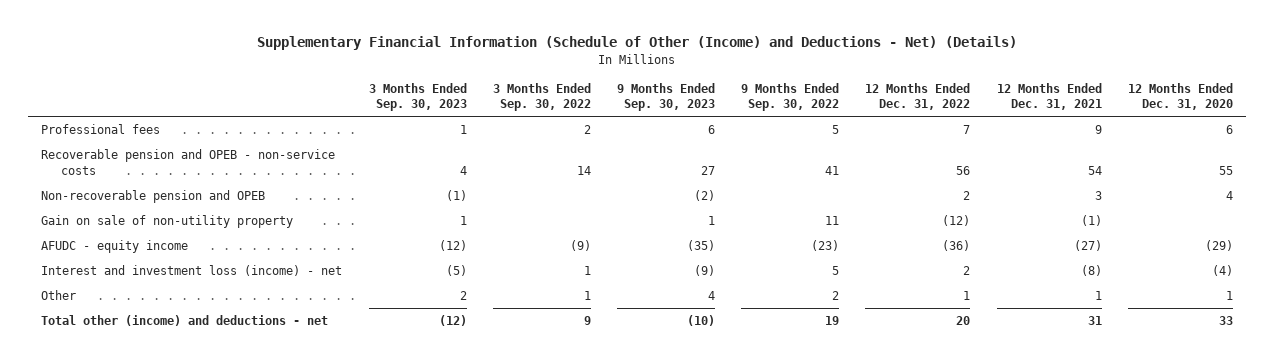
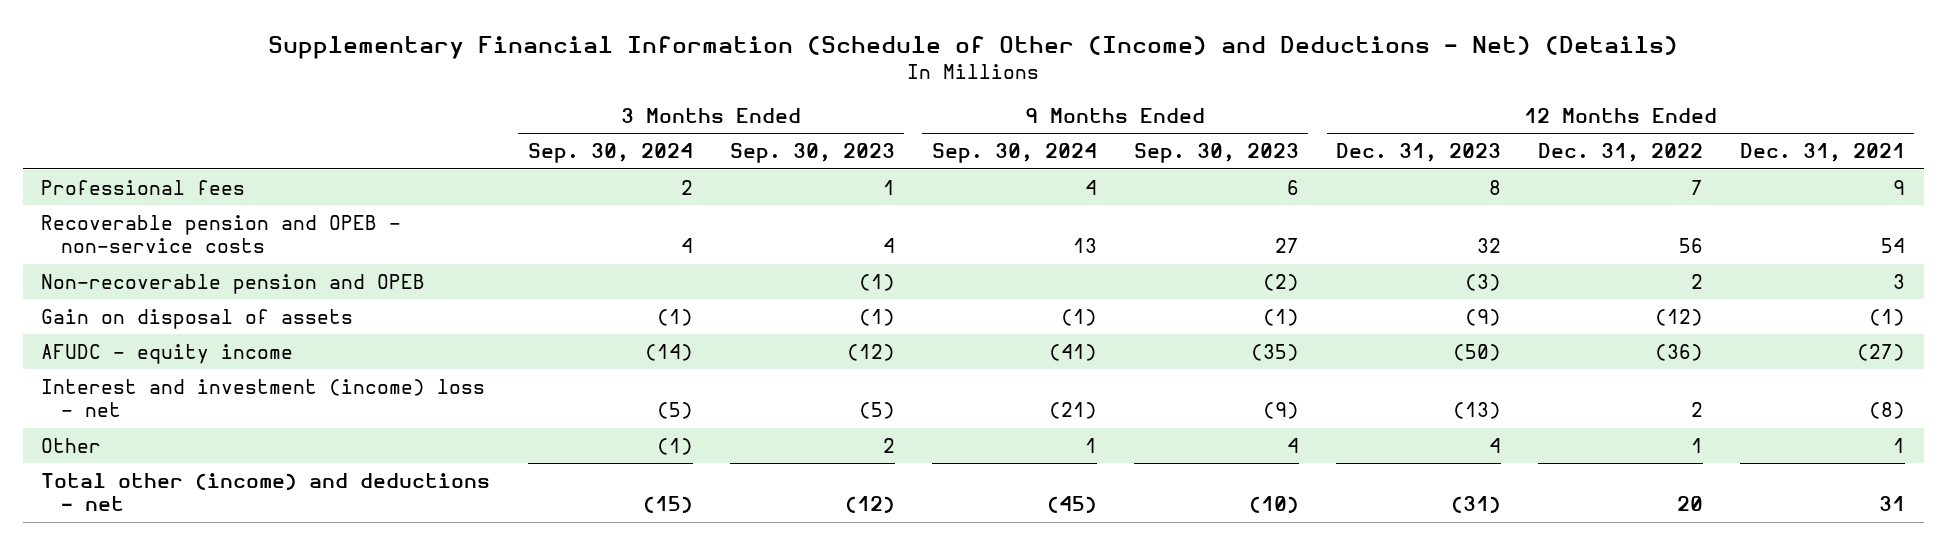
[492,82,591,112] 3 Months Ended Sep. 30, 2022 -> none
[741,82,840,112] 9 Months Ended Sep. 30, 2022 -> none
[1127,82,1233,111] 12 Months Ended Dec. 31, 2020 -> none
none -> [527,143,693,164] Sep. 30, 2024
none -> [931,143,1097,164] Sep. 30, 2024
none -> [1335,143,1501,163] Dec. 31, 2023
[41,215,294,229] Gain on sale of non-utility property -> [41,309,354,330] Gain on disposal of assets
[459,216,467,226] 1 -> [858,309,895,327] (1)
[708,216,716,226] 1 -> [1262,309,1299,327] (1)
[41,265,343,277] Interest and investment loss (income) - net -> [41,379,486,418] Interest and investment (income) loss - net

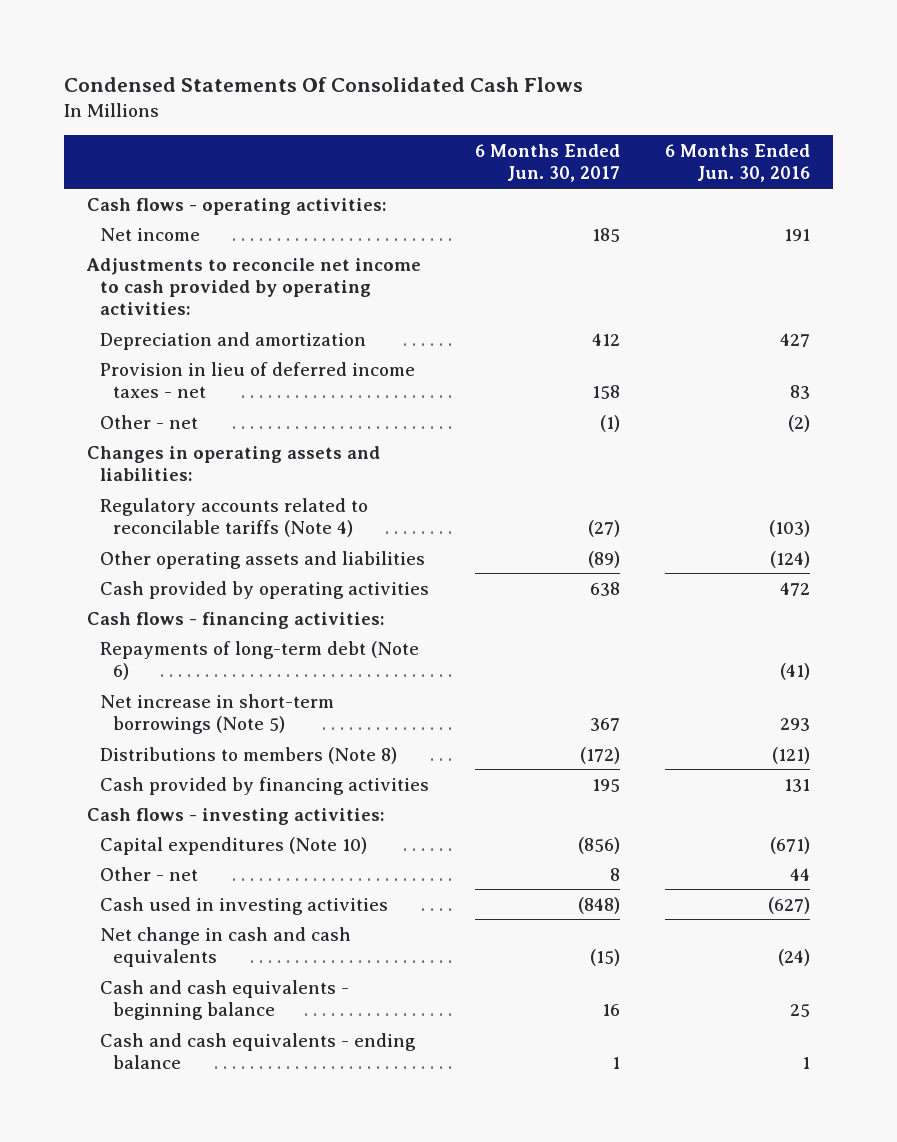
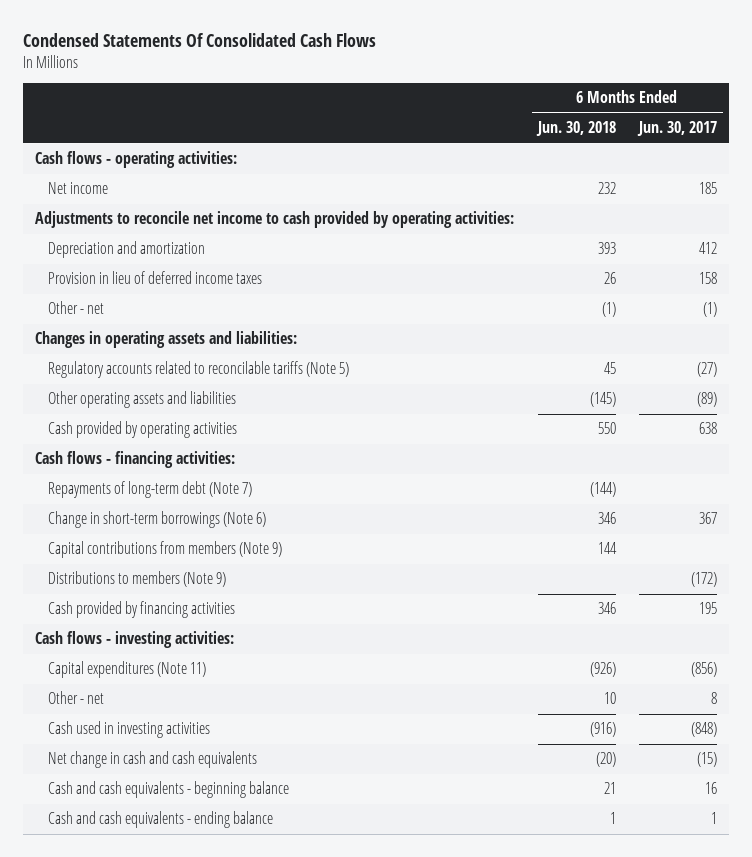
[665,143,811,183] 6 Months Ended Jun. 30, 2016 -> none
none -> [535,121,616,137] Jun. 30, 2018
[100,361,416,398] Provision in lieu of deferred income taxes - net -> [47,271,262,285] Provision in lieu of deferred income taxes
[100,497,369,537] Regulatory accounts related to reconcilable tariffs (Note 4) -> [47,361,349,379] Regulatory accounts related to reconcilable tariffs (Note 5)
[100,640,420,680] Repayments of long-term debt (Note 6) -> [47,481,252,499] Repayments of long-term debt (Note 7)
[100,693,335,734] Net increase in short-term borrowings (Note 5) -> [47,511,266,529] Change in short-term borrowings (Note 6)
none -> [47,541,282,559] Capital contributions from members (Note 9)
[100,746,398,764] Distributions to members (Note 8) -> [47,571,226,588] Distributions to members (Note 9)
[100,836,368,855] Capital expenditures (Note 10) -> [47,661,206,679] Capital expenditures (Note 11)

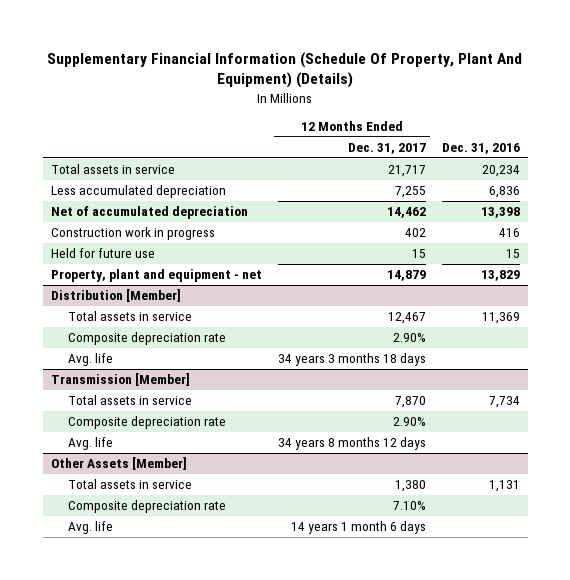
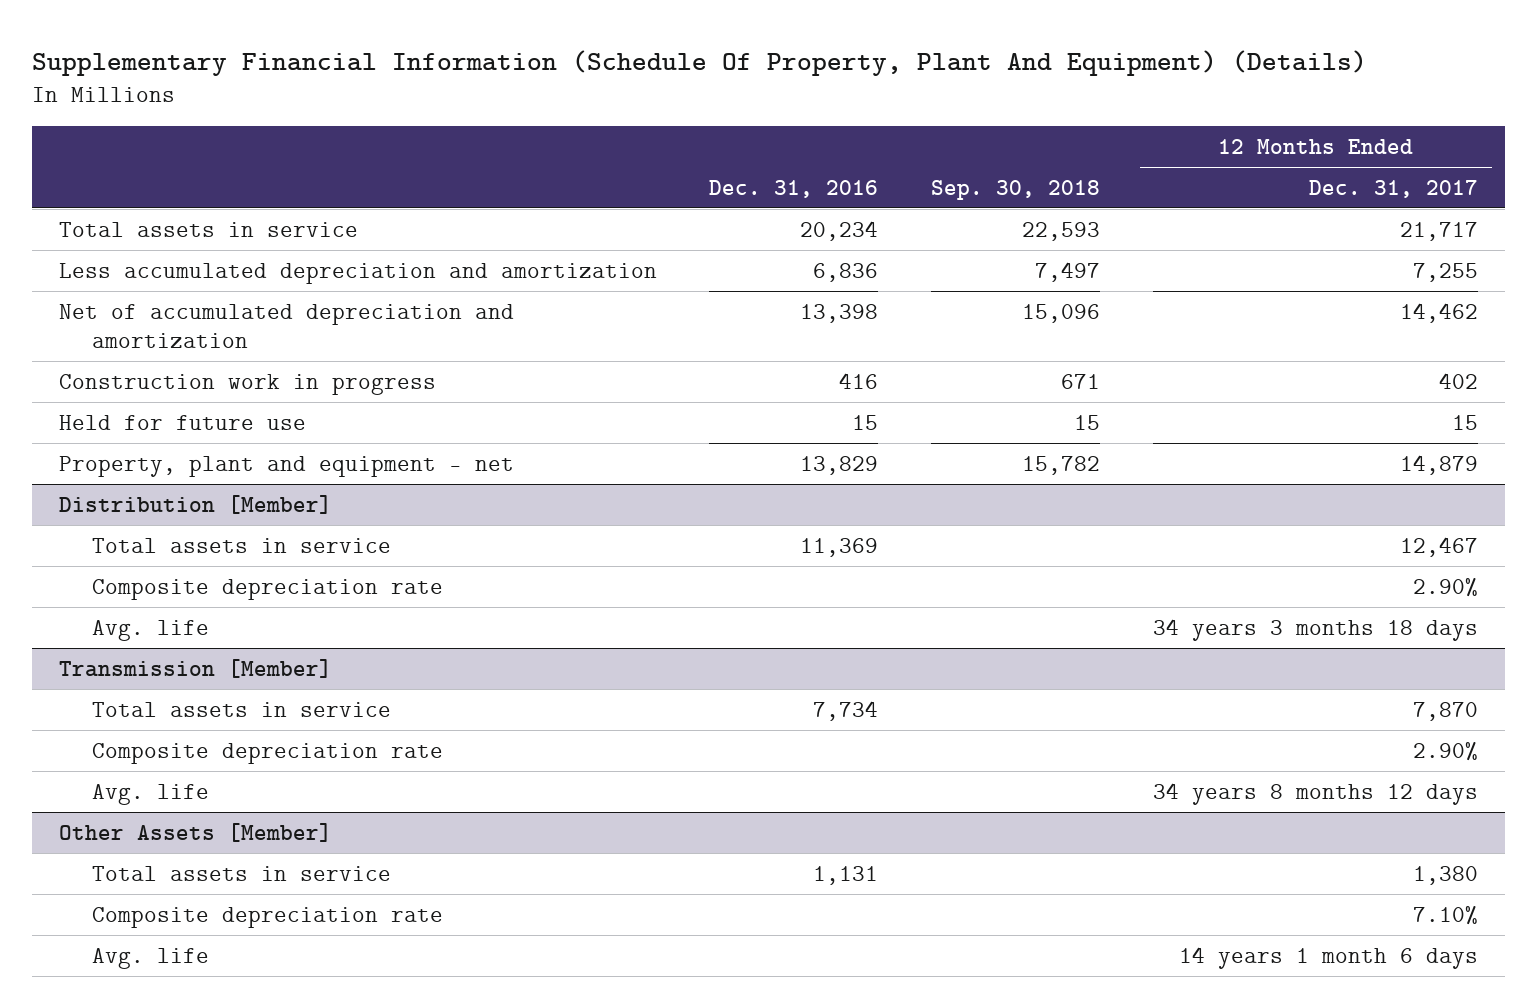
none -> [931,179,1101,200] Sep. 30, 2018
[50,185,226,199] Less accumulated depreciation -> [58,262,657,284] Less accumulated depreciation and amortization
[50,206,248,220] Net of accumulated depreciation -> [58,303,514,349] Net of accumulated depreciation and amortization

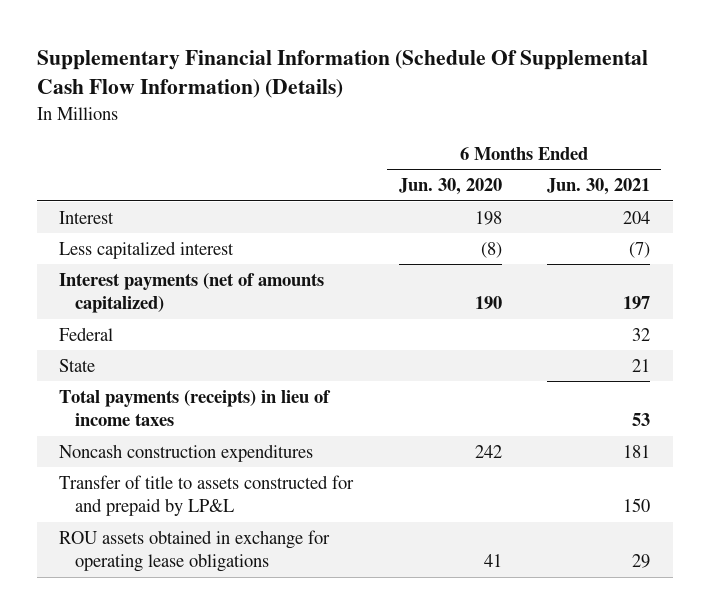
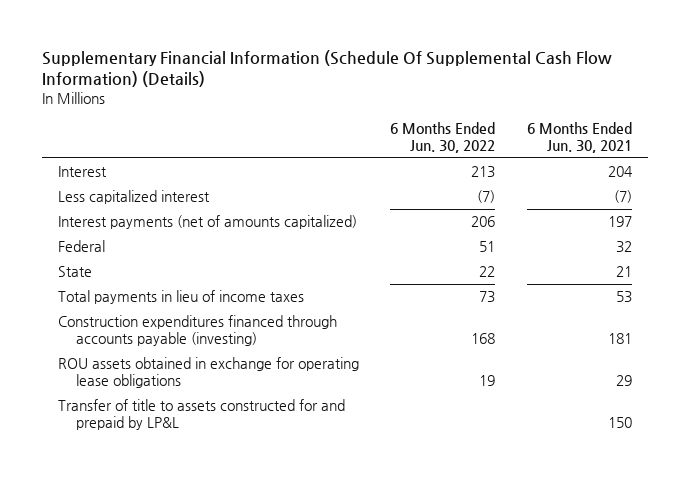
[398,178,502,196] Jun. 30, 2020 -> none
none -> [390,122,496,154] 6 Months Ended Jun. 30, 2022
[59,389,332,427] Total payments (receipts) in lieu of income taxes -> [57,290,304,305] Total payments in lieu of income taxes
[59,443,314,462] Noncash construction expenditures -> [57,315,337,347] Construction expenditures financed through accounts payable (investing)
[59,474,355,517] Transfer of title to assets constructed for and prepaid by LP&L -> [57,399,345,431] Transfer of title to assets constructed for and prepaid by LP&L

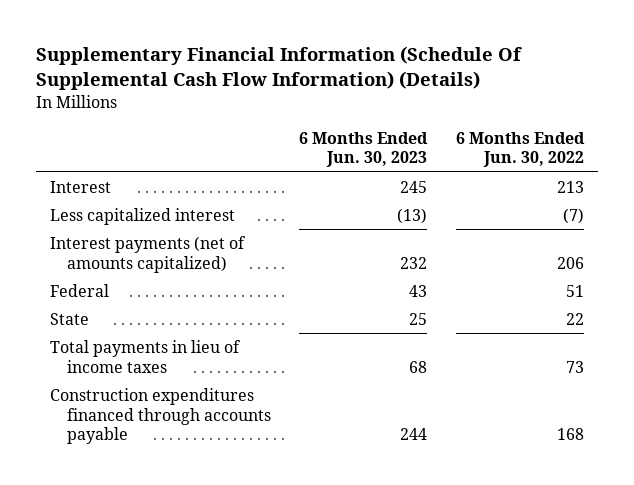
[527,122,633,154] 6 Months Ended Jun. 30, 2021 -> none
none -> [299,131,429,168] 6 Months Ended Jun. 30, 2023
[57,357,359,389] ROU assets obtained in exchange for operating lease obligations -> none
[57,399,345,431] Transfer of title to assets constructed for and prepaid by LP&L -> none
[57,315,337,347] Construction expenditures financed through accounts payable (investing) -> [50,387,271,445] Construction expenditures financed through accounts payable

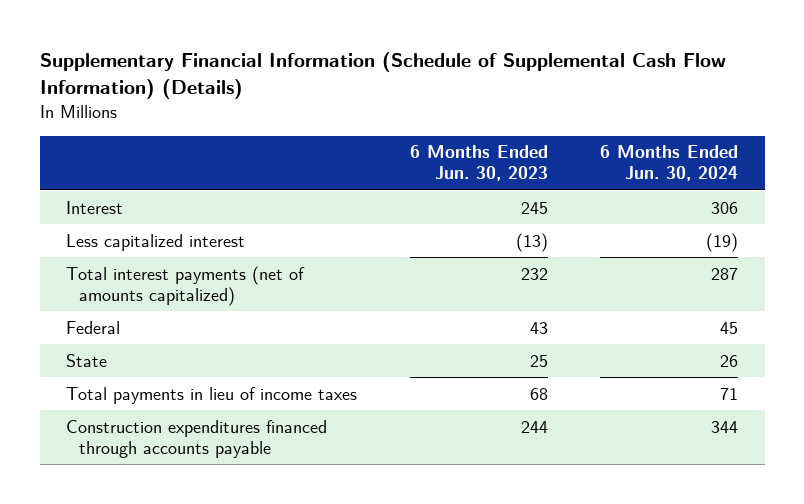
[36,46,523,91] Supplementary Financial Information (Schedule Of Supplemental Cash Flow Information) (Details) -> [39,51,726,100] Supplementary Financial Information (Schedule of Supplemental Cash Flow Information) (Details)
[455,131,585,168] 6 Months Ended Jun. 30, 2022 -> none
none -> [600,145,739,182] 6 Months Ended Jun. 30, 2024
[50,235,247,273] Interest payments (net of amounts capitalized) -> [65,265,305,306] Total interest payments (net of amounts capitalized)

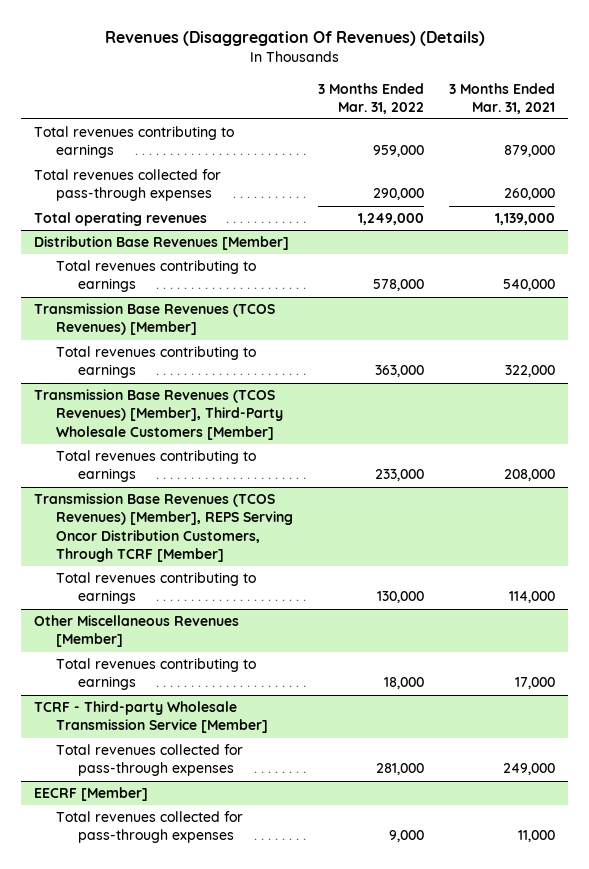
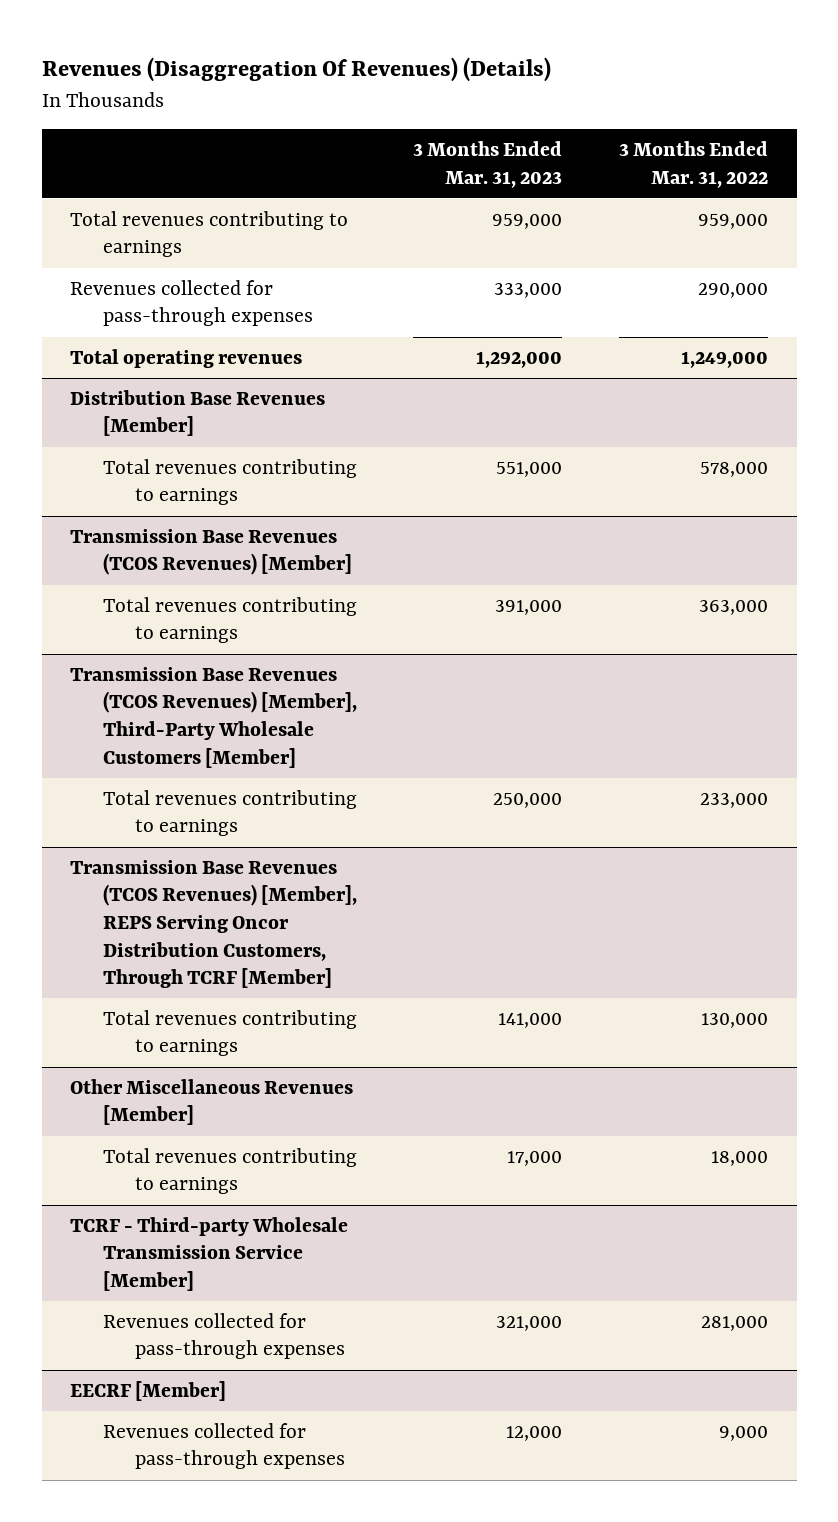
[449,82,556,114] 3 Months Ended Mar. 31, 2021 -> none
none -> [413,141,563,188] 3 Months Ended Mar. 31, 2023
[33,169,221,202] Total revenues collected for pass-through expenses -> [70,279,313,327] Revenues collected for pass-through expenses
[56,744,244,777] Total revenues collected for pass-through expenses -> [102,1312,346,1360] Revenues collected for pass-through expenses
[56,811,244,844] Total revenues collected for pass-through expenses -> [102,1422,346,1470] Revenues collected for pass-through expenses

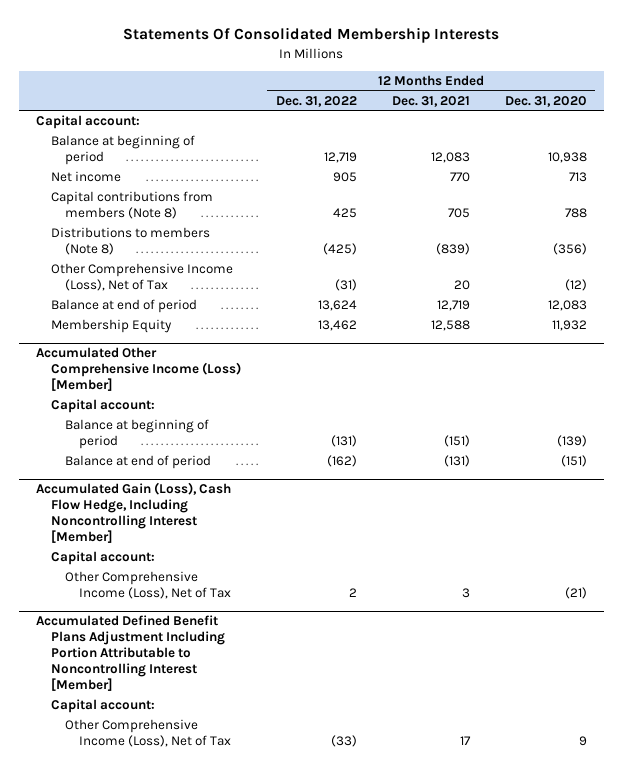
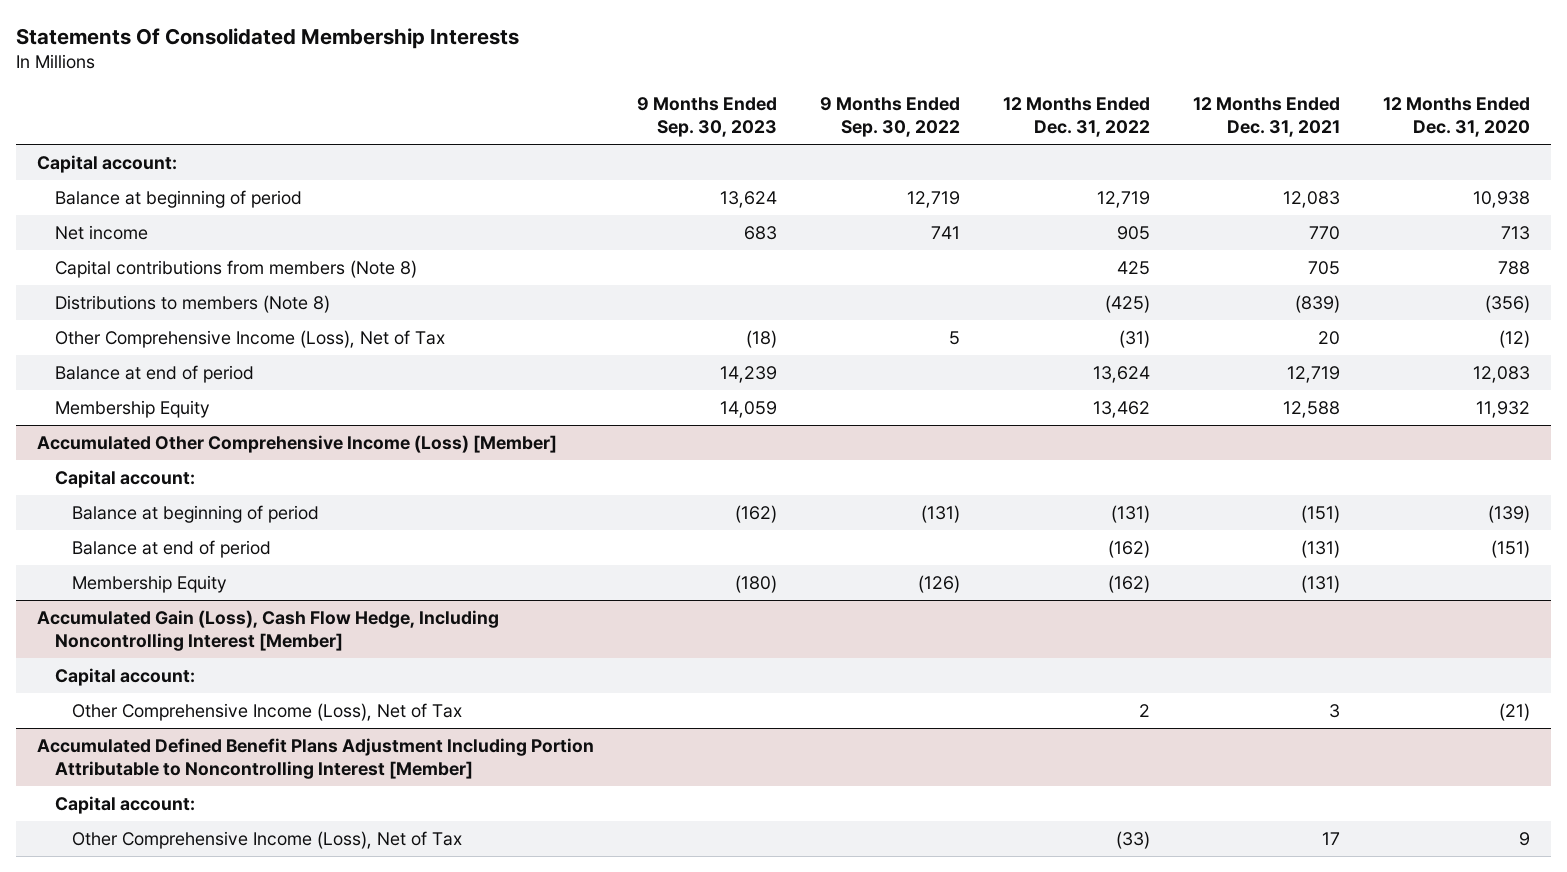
none -> [637,97,778,138] 9 Months Ended Sep. 30, 2023
none -> [820,97,961,138] 9 Months Ended Sep. 30, 2022
none -> [71,574,227,593] Membership Equity

